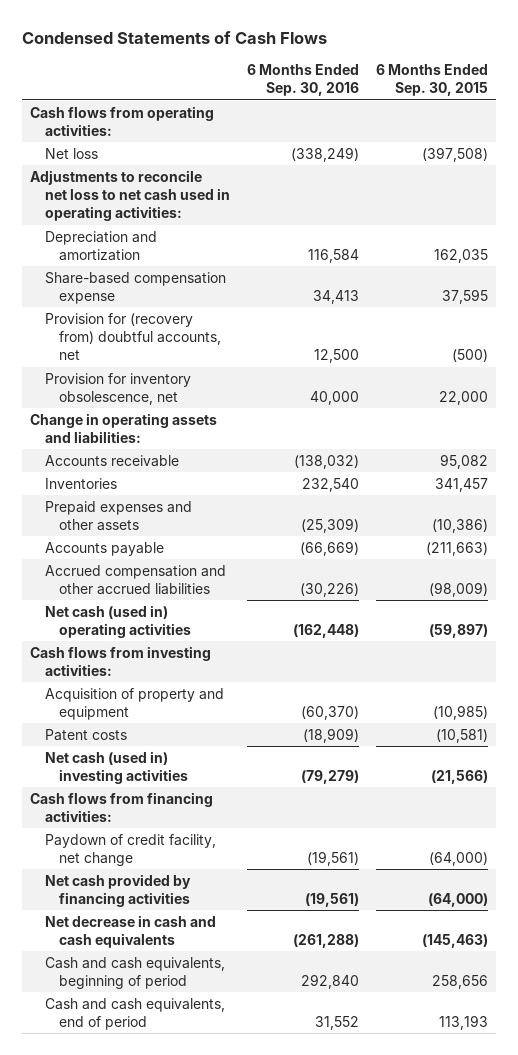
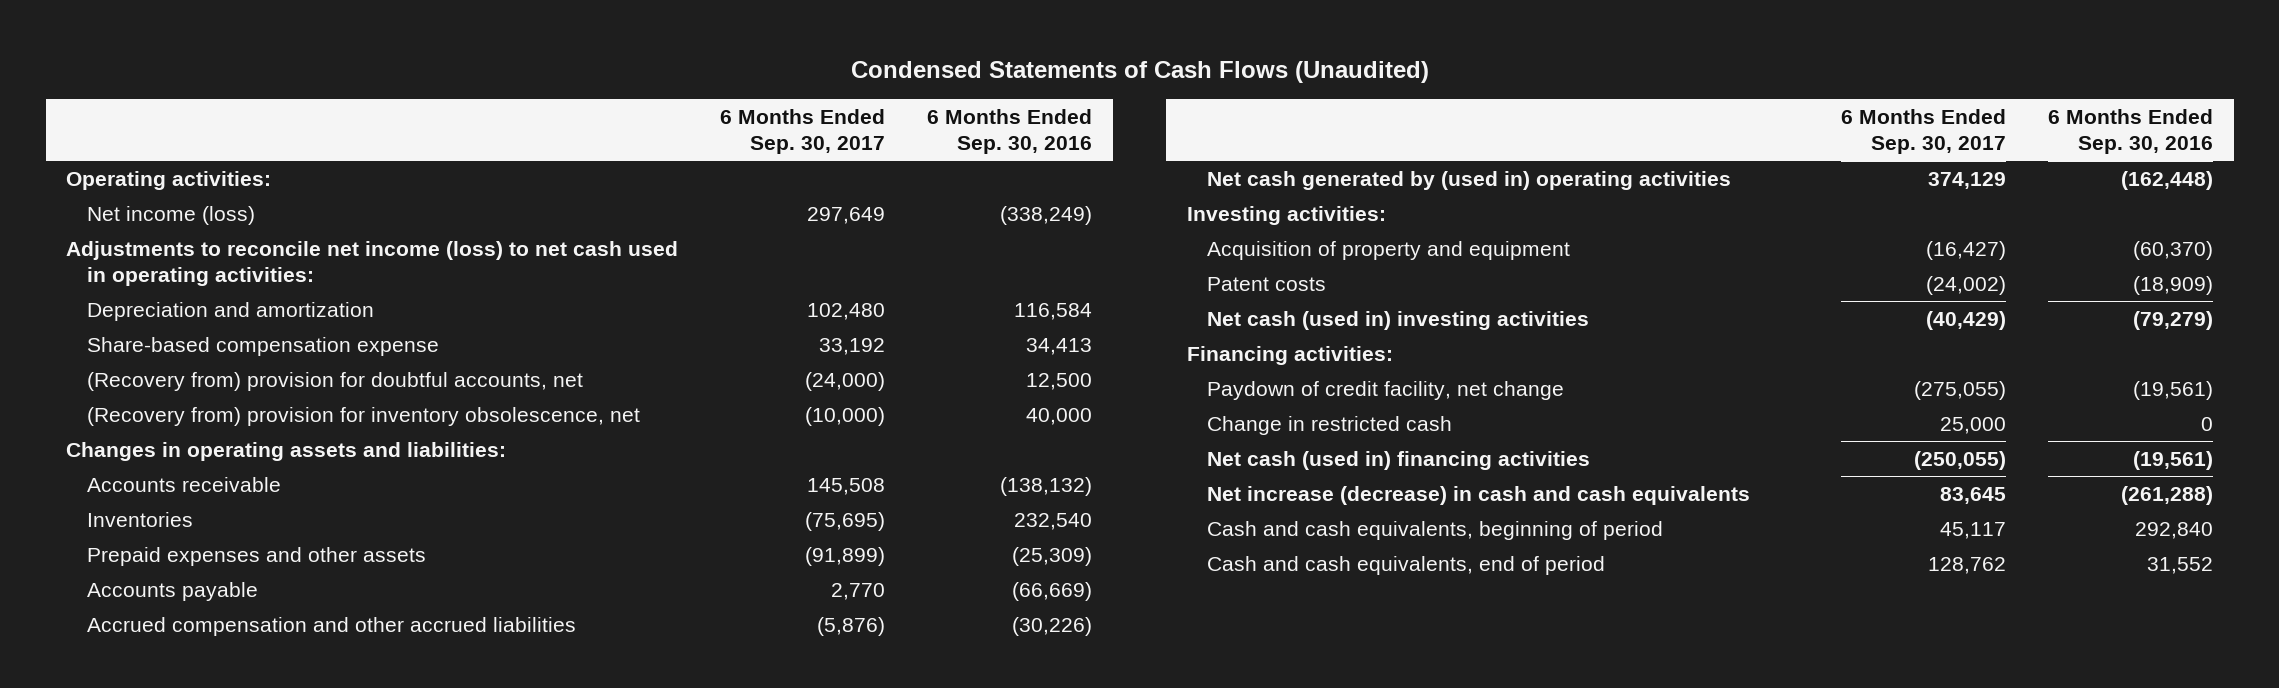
[22,31,328,45] Condensed Statements of Cash Flows -> [850,61,1429,84] Condensed Statements of Cash Flows (Unaudited)
[375,64,488,97] 6 Months Ended Sep. 30, 2015 -> none
none -> [720,109,886,154] 6 Months Ended Sep. 30, 2017
[30,105,215,137] Cash flows from operating activities: -> [66,170,272,190] Operating activities:
[44,147,98,159] Net loss -> [86,205,255,225] Net income (loss)
[30,169,230,222] Adjustments to reconcile net loss to net cash used in operating activities: -> [66,240,679,286] Adjustments to reconcile net income (loss) to net cash used in operating activities:
[44,312,222,361] Provision for (recovery from) doubtful accounts, net -> [86,371,583,391] (Recovery from) provision for doubtful accounts, net
[44,372,191,406] Provision for inventory obsolescence, net -> [86,406,640,426] (Recovery from) provision for inventory obsolescence, net
[30,412,218,444] Change in operating assets and liabilities: -> [66,441,507,461] Changes in operating assets and liabilities:
[293,454,359,469] (138,032) -> [1000,476,1093,496] (138,132)
[44,604,192,639] Net cash (used in) operating activities -> [1206,170,1731,190] Net cash generated by (used in) operating activities
[30,645,212,677] Cash flows from investing activities: -> [1186,205,1386,225] Investing activities:
[30,791,214,823] Cash flows from financing activities: -> [1186,345,1393,365] Financing activities:
none -> [1206,415,1452,435] Change in restricted cash
[44,873,191,908] Net cash provided by financing activities -> [1206,450,1590,470] Net cash (used in) financing activities
[44,914,216,949] Net decrease in cash and cash equivalents -> [1206,485,1750,505] Net increase (decrease) in cash and cash equivalents

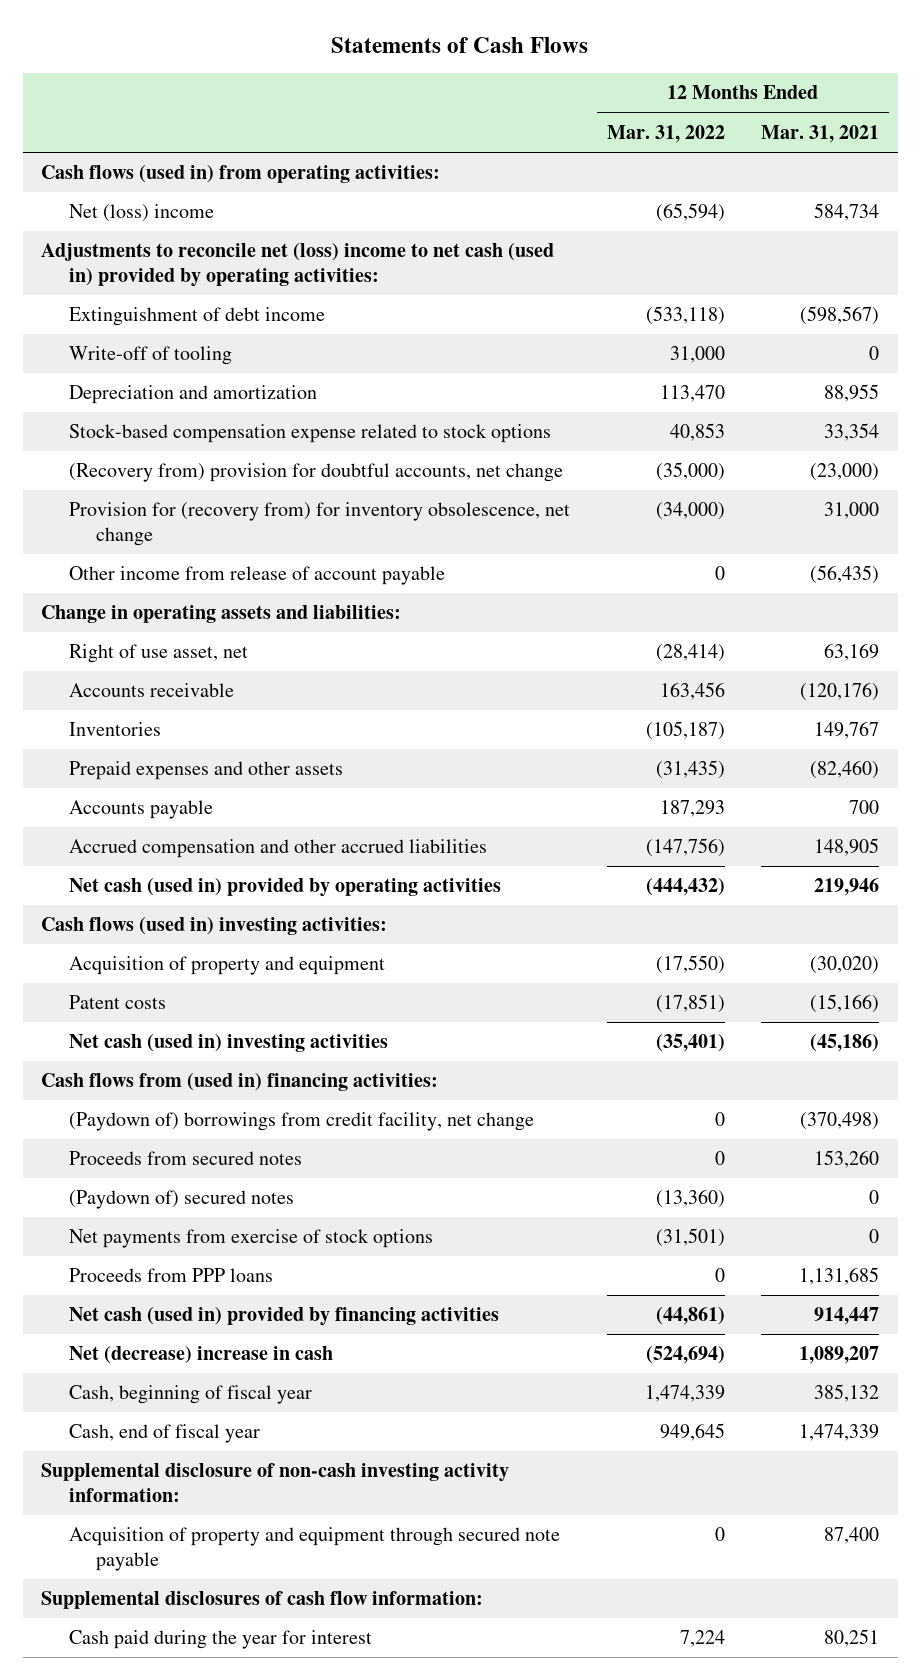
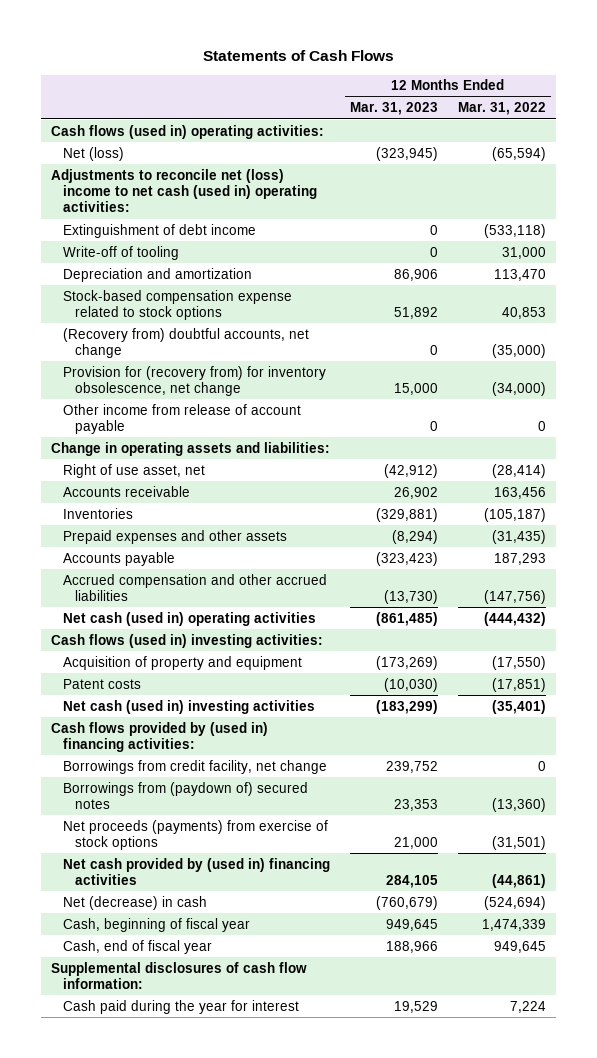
[761,124,880,143] Mar. 31, 2021 -> none
none -> [350,102,439,116] Mar. 31, 2023
[40,165,440,184] Cash flows (used in) from operating activities: -> [50,124,324,139] Cash flows (used in) operating activities:
[68,204,214,223] Net (loss) income -> [62,146,124,161] Net (loss)
[40,243,554,288] Adjustments to reconcile net (loss) income to net cash (used in) provided by operating activities: -> [50,168,317,213] Adjustments to reconcile net (loss) income to net cash (used in) operating activities:
[68,463,563,483] (Recovery from) provision for doubtful accounts, net change -> [62,327,309,358] (Recovery from) doubtful accounts, net change
[68,878,501,898] Net cash (used in) provided by operating activities -> [62,611,316,626] Net cash (used in) operating activities
[68,1151,302,1166] Proceeds from secured notes -> none
[68,1268,273,1283] Proceeds from PPP loans -> none
[40,1073,438,1092] Cash flows from (used in) financing activities: -> [50,721,268,752] Cash flows provided by (used in) financing activities:
[68,1112,534,1132] (Paydown of) borrowings from credit facility, net change -> [62,759,327,774] Borrowings from credit facility, net change
[68,1190,294,1210] (Paydown of) secured notes -> [62,781,308,809] Borrowings from (paydown of) secured notes
[68,1229,433,1249] Net payments from exercise of stock options -> [62,819,328,850] Net proceeds (payments) from exercise of stock options
[68,1307,499,1327] Net cash (used in) provided by financing activities -> [62,857,330,885] Net cash provided by (used in) financing activities
[68,1346,333,1365] Net (decrease) increase in cash -> [62,895,207,910] Net (decrease) in cash
[40,1463,509,1503] Supplemental disclosure of non-cash investing activity information: -> none
[68,1527,560,1572] Acquisition of property and equipment through secured note payable -> none

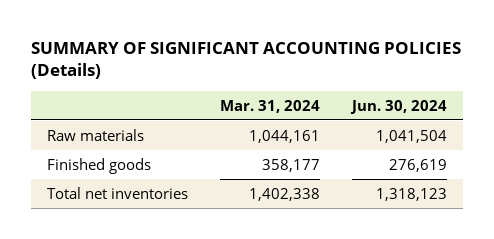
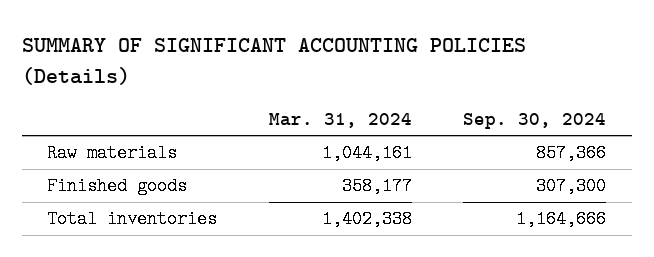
[349,99,447,114] Jun. 30, 2024 -> none
none -> [463,112,607,129] Sep. 30, 2024
[46,186,188,199] Total net inventories -> [47,210,218,229] Total inventories

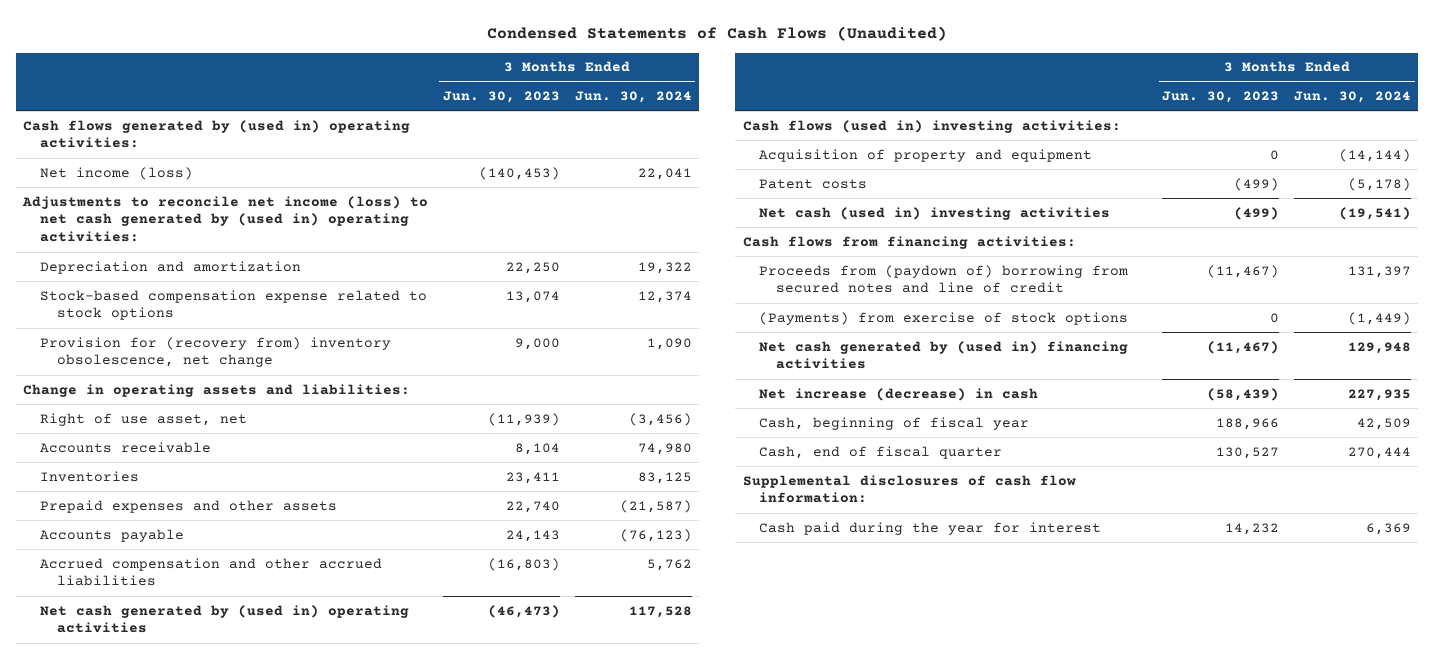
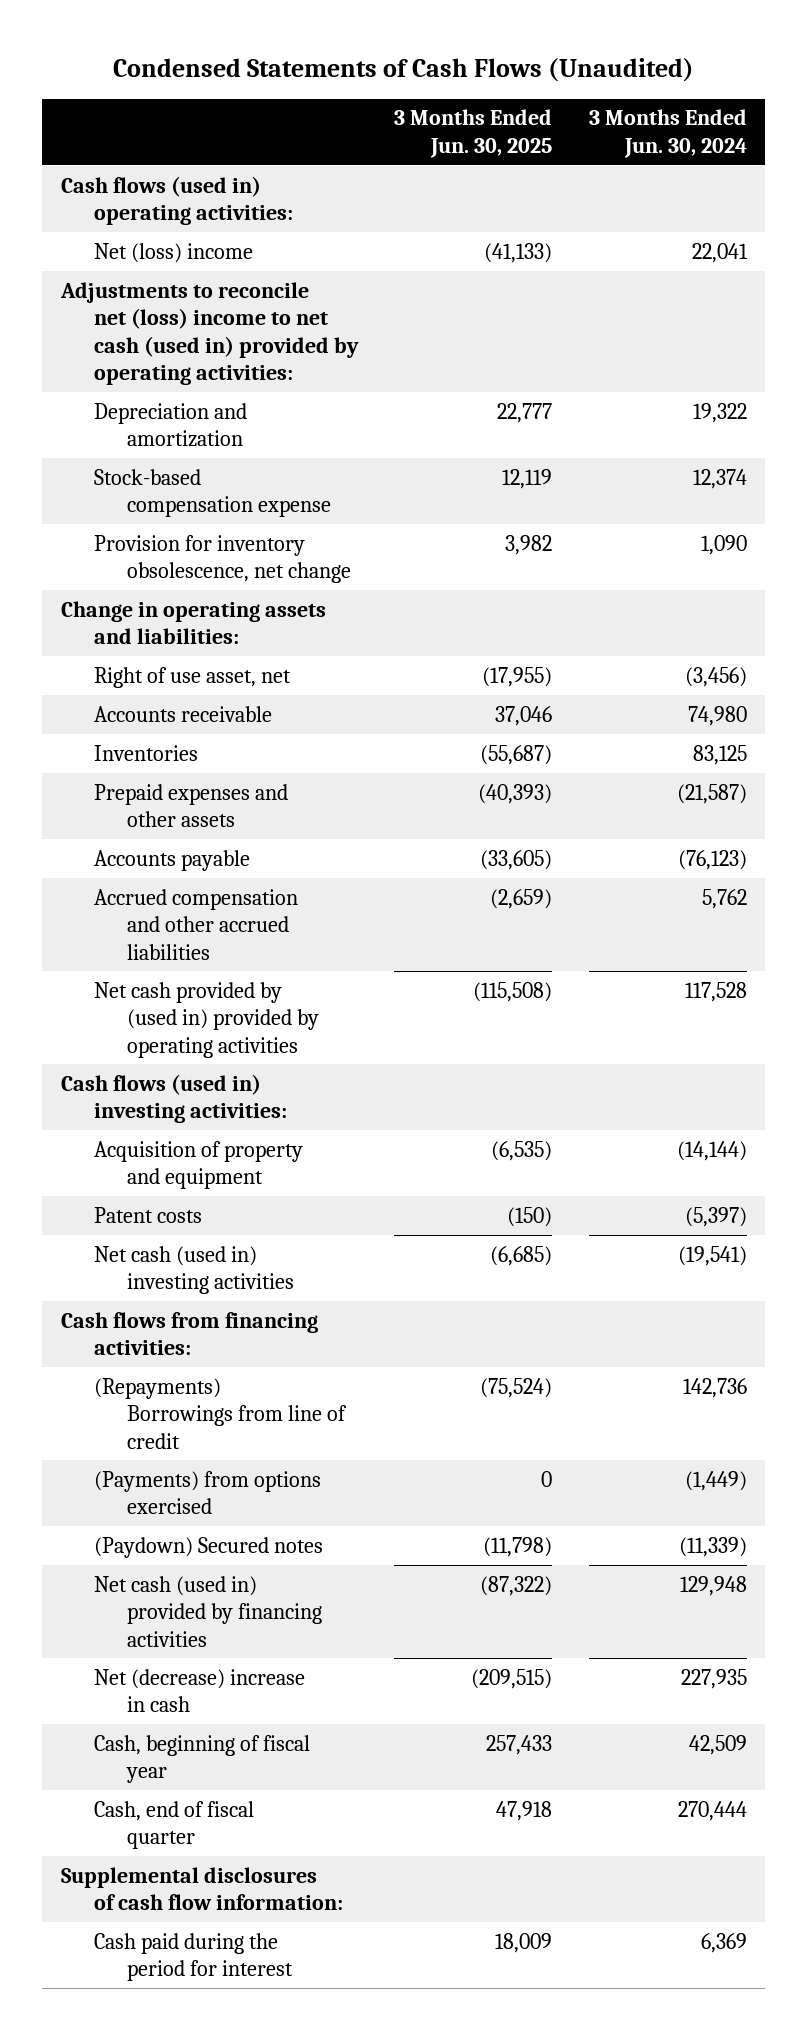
[442,90,560,103] Jun. 30, 2023 -> none
none -> [394,109,553,158] 3 Months Ended Jun. 30, 2025
[23,119,411,149] Cash flows generated by (used in) operating activities: -> [60,175,293,226] Cash flows (used in) operating activities:
[40,166,194,180] Net income (loss) -> [93,242,253,263] Net (loss) income
[22,195,429,243] Adjustments to reconcile net income (loss) to net cash generated by (used in) operating activities: -> [59,281,359,385] Adjustments to reconcile net (loss) income to net cash (used in) provided by operating activities:
[40,289,428,321] Stock-based compensation expense related to stock options -> [93,468,332,518] Stock-based compensation expense
[40,336,392,368] Provision for (recovery from) inventory obsolescence, net change -> [93,534,352,584] Provision for inventory obsolescence, net change
[40,604,410,634] Net cash generated by (used in) operating activities -> [93,981,320,1058] Net cash provided by (used in) provided by operating activities
[1348,177,1412,191] (5,178) -> [684,1206,747,1227] (5,397)
[759,264,1129,294] Proceeds from (paydown of) borrowing from secured notes and line of credit -> none
none -> [93,1377,348,1449] (Repayments) Borrowings from line of credit
[759,311,1129,325] (Payments) from exercise of stock options -> [93,1470,321,1515] (Payments) from options exercised
none -> [93,1536,323,1558] (Paydown) Secured notes
[759,340,1129,370] Net cash generated by (used in) financing activities -> [93,1575,323,1647] Net cash (used in) provided by financing activities
[759,387,1039,401] Net increase (decrease) in cash -> [93,1668,305,1713] Net (decrease) increase in cash
[759,521,1102,535] Cash paid during the year for interest -> [93,1932,294,1982] Cash paid during the period for interest

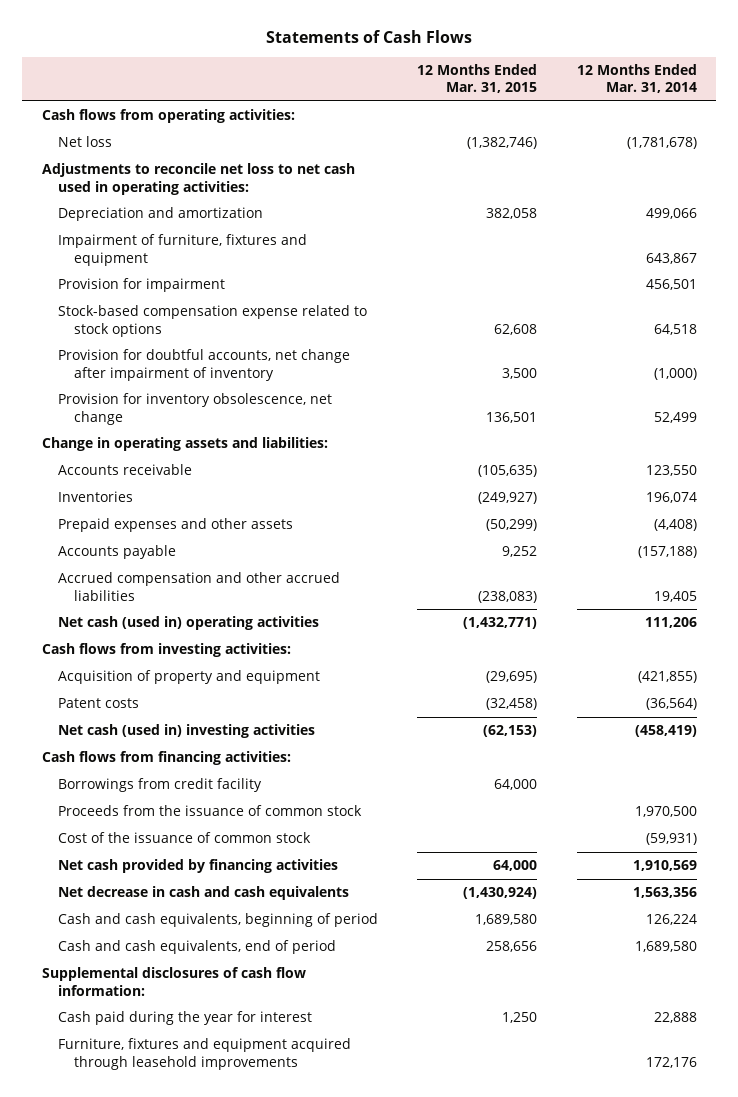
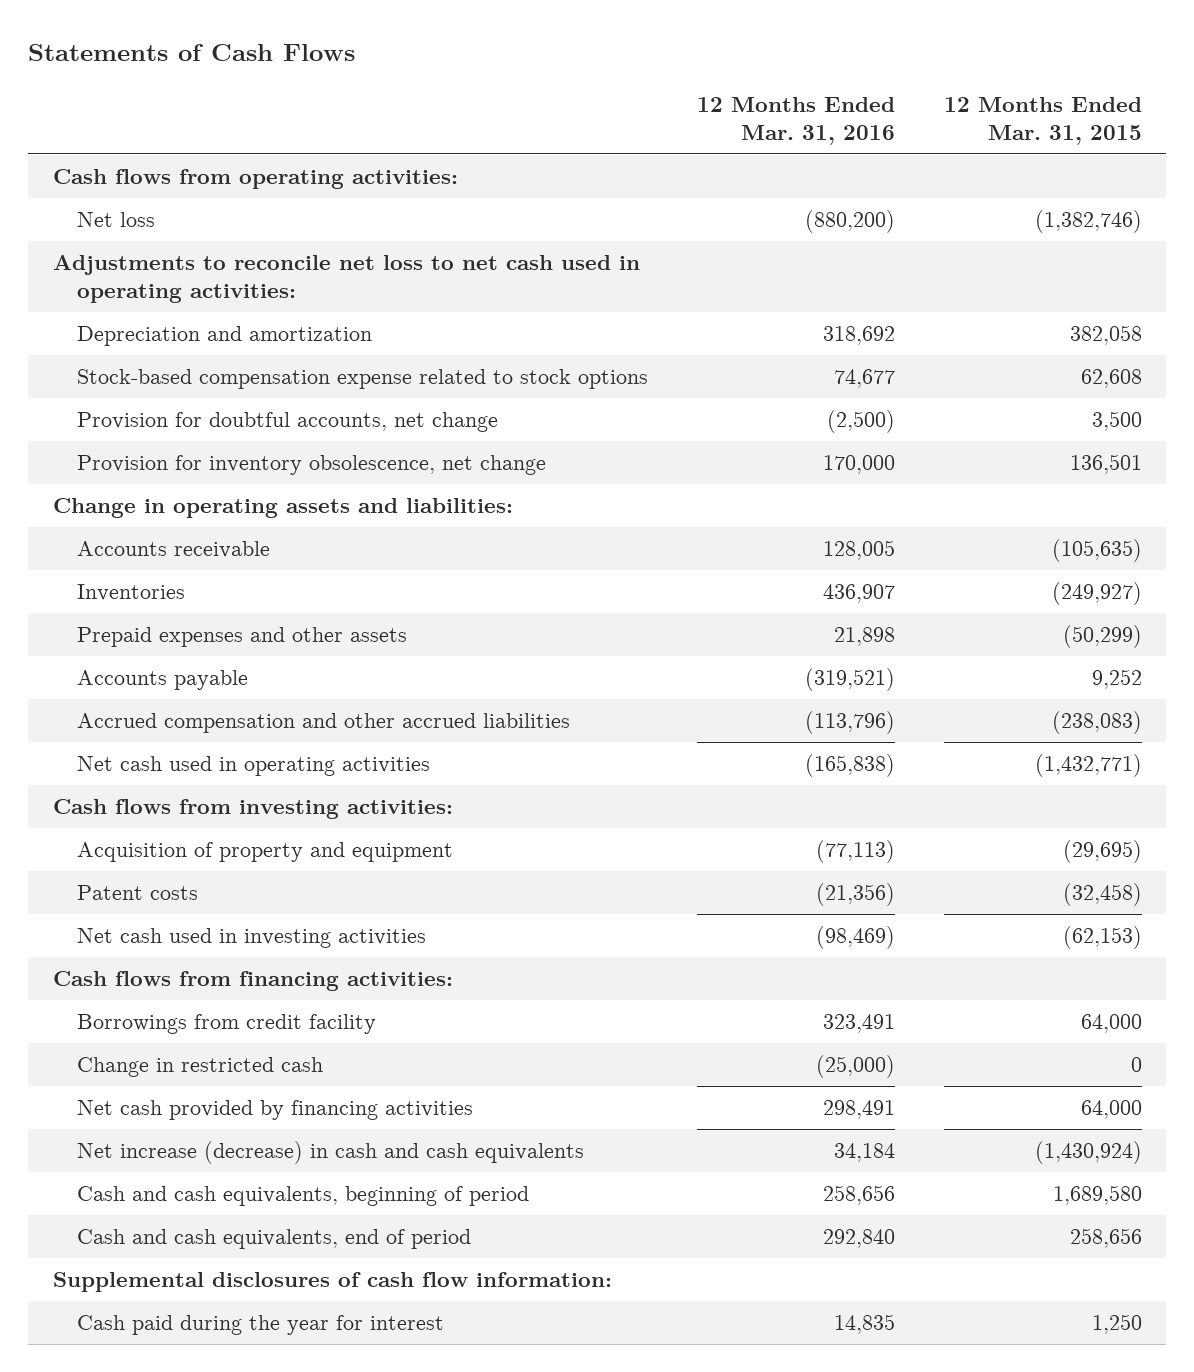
[576,63,697,94] 12 Months Ended Mar. 31, 2014 -> none
none -> [696,96,895,145] 12 Months Ended Mar. 31, 2016
[58,234,308,266] Impairment of furniture, fixtures and equipment -> none
[58,278,226,293] Provision for impairment -> none
[58,349,351,381] Provision for doubtful accounts, net change after impairment of inventory -> [76,411,498,432] Provision for doubtful accounts, net change
[58,616,320,631] Net cash (used in) operating activities -> [76,755,430,776] Net cash used in operating activities
[58,724,316,739] Net cash (used in) investing activities -> [76,927,426,948] Net cash used in investing activities
[58,805,363,817] Proceeds from the issuance of common stock -> none
[58,832,312,844] Cost of the issuance of common stock -> none
none -> [76,1056,323,1077] Change in restricted cash
[58,886,350,901] Net decrease in cash and cash equivalents -> [76,1140,584,1164] Net increase (decrease) in cash and cash equivalents
[58,1038,352,1070] Furniture, fixtures and equipment acquired through leasehold improvements -> none

